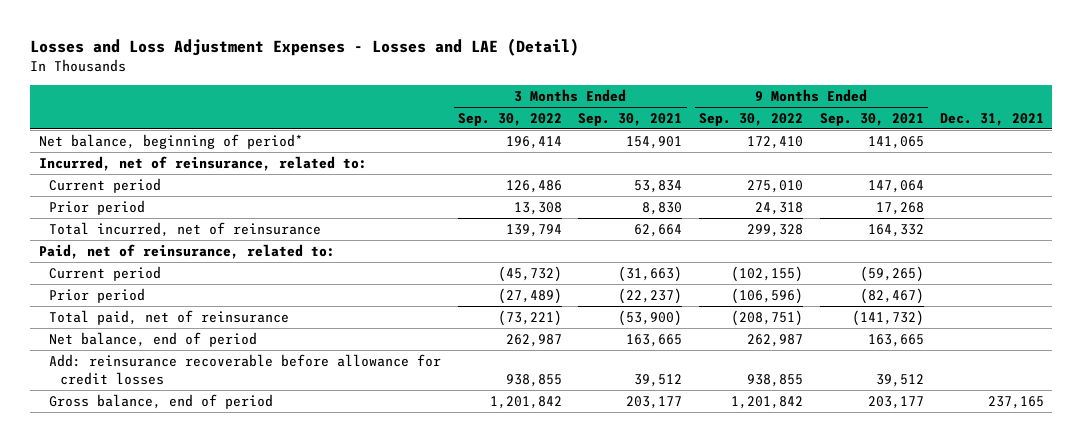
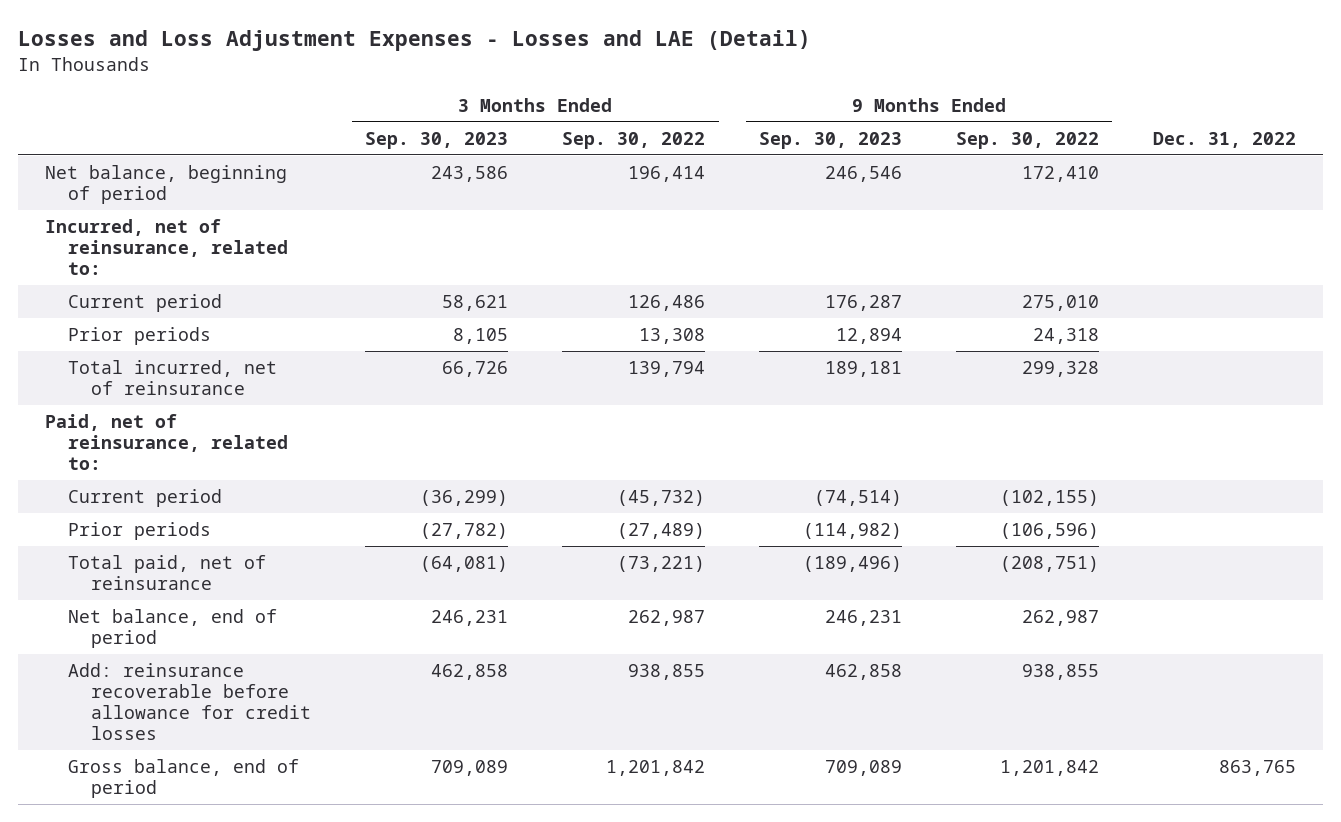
[578,112,683,126] Sep. 30, 2021 -> none
[819,112,924,126] Sep. 30, 2021 -> none
[940,112,1045,126] Dec. 31, 2021 -> none
none -> [365,131,509,149] Sep. 30, 2023
none -> [759,131,903,149] Sep. 30, 2023
none -> [1152,131,1296,148] Dec. 31, 2022
[38,133,303,149] Net balance, beginning of period* -> [44,164,287,205] Net balance, beginning of period
[49,199,146,215] Prior period -> [68,326,212,345] Prior periods
[49,287,146,303] Prior period -> [68,521,212,540] Prior periods

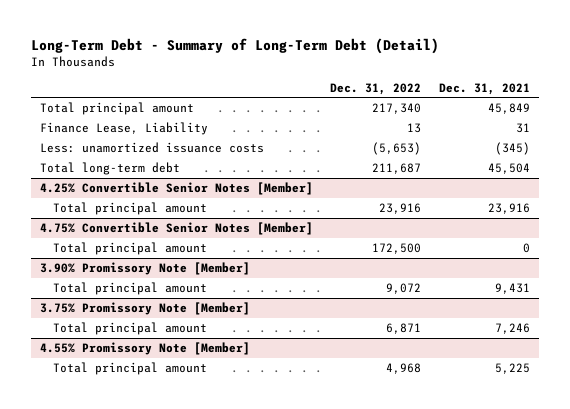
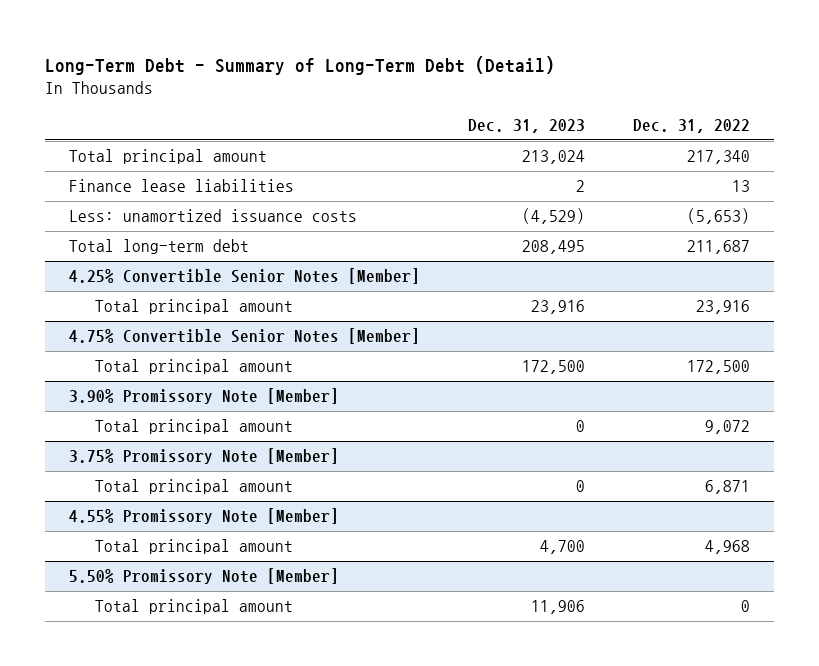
[439,82,531,95] Dec. 31, 2021 -> none
none -> [467,119,585,134] Dec. 31, 2023
[39,122,208,136] Finance Lease, Liability -> [68,179,294,193] Finance lease liabilities
none -> [68,568,339,585] 5.50% Promissory Note [Member]
none -> [94,599,293,615] Total principal amount

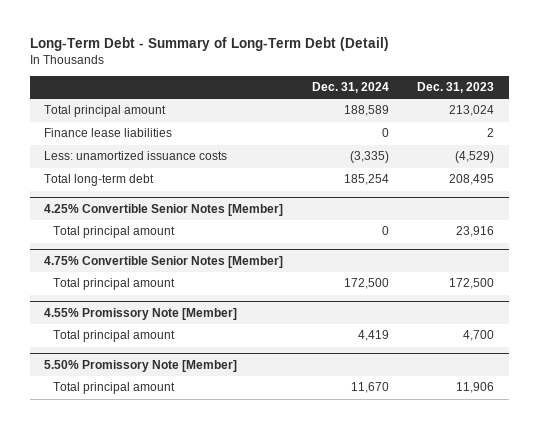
[632,119,750,134] Dec. 31, 2022 -> none
none -> [311,82,389,94] Dec. 31, 2024
[68,388,339,405] 3.90% Promissory Note [Member] -> none
[94,419,293,435] Total principal amount -> none
[68,448,339,465] 3.75% Promissory Note [Member] -> none
[94,479,293,495] Total principal amount -> none

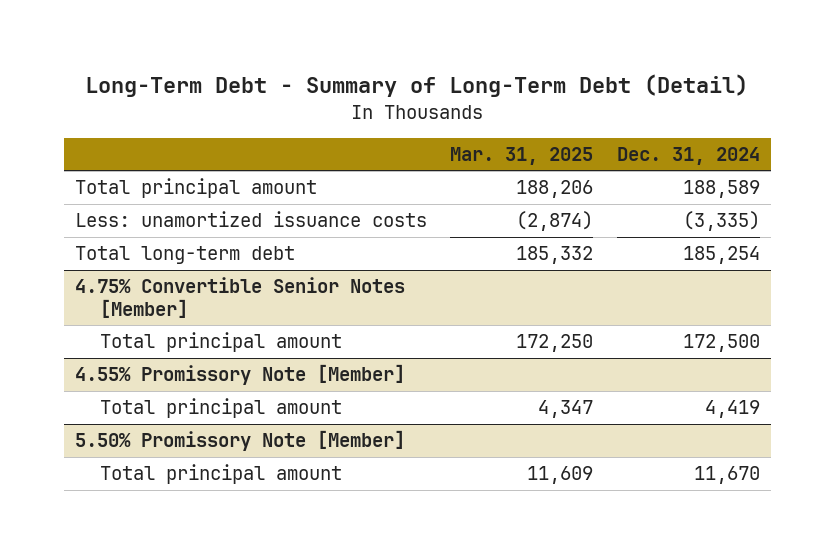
[417,82,495,94] Dec. 31, 2023 -> none
none -> [450,147,594,166] Mar. 31, 2025
[44,128,173,138] Finance lease liabilities -> none
[44,204,284,217] 4.25% Convertible Senior Notes [Member] -> none
[52,226,175,239] Total principal amount -> none

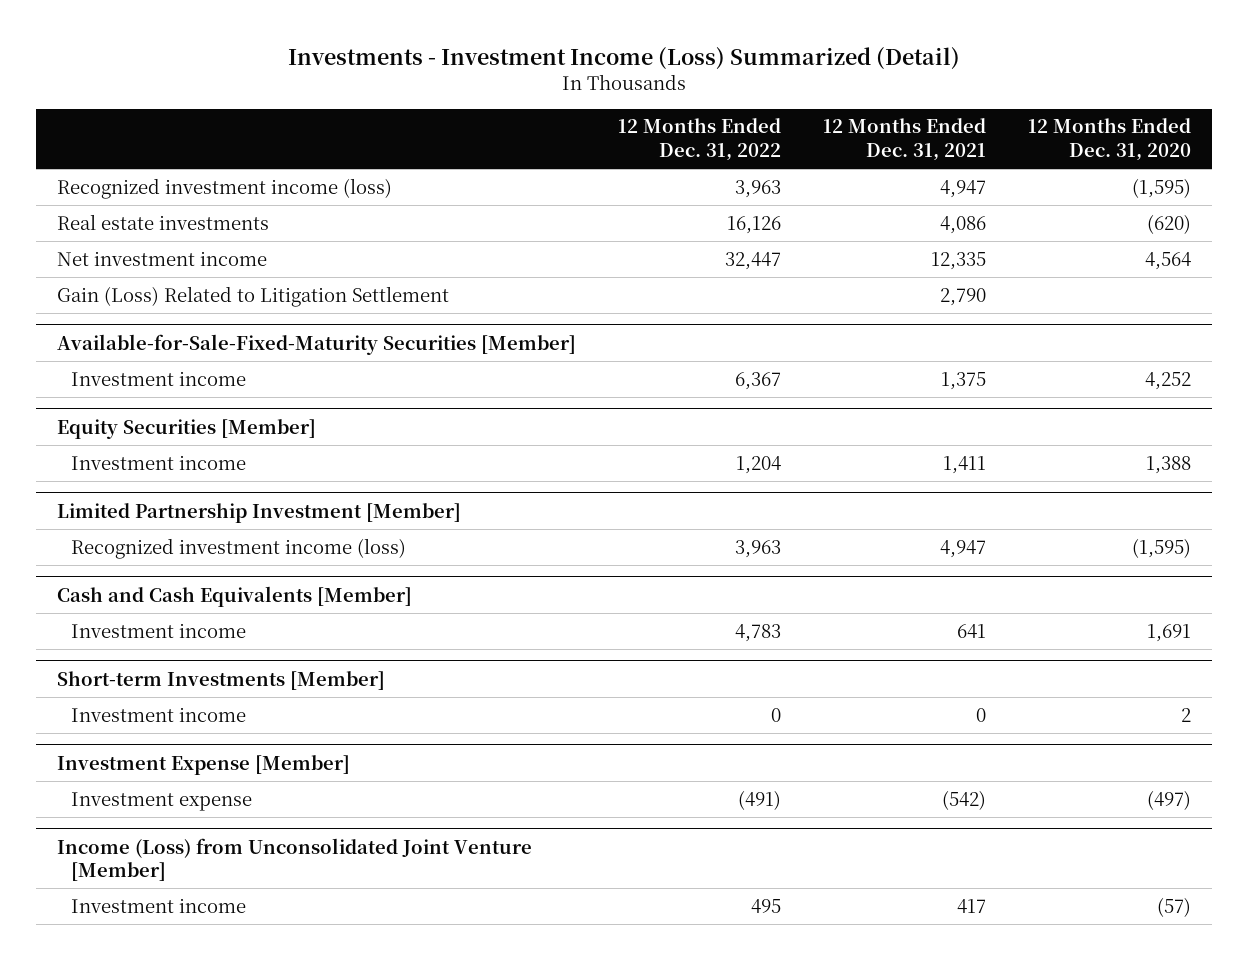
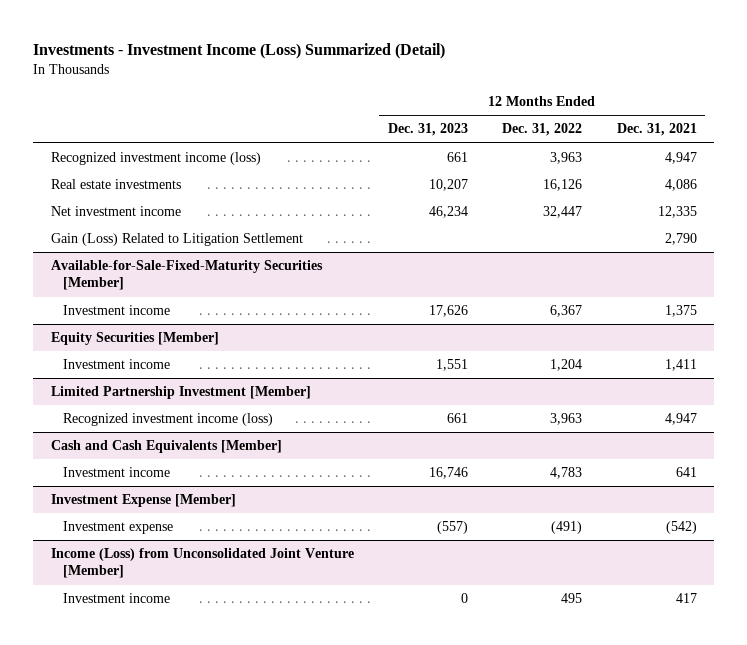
[1028,118,1192,162] 12 Months Ended Dec. 31, 2020 -> none
none -> [387,123,468,137] Dec. 31, 2023
[56,670,385,690] Short-term Investments [Member] -> none
[71,706,247,722] Investment income -> none

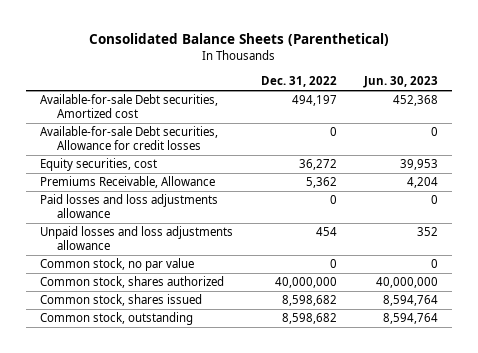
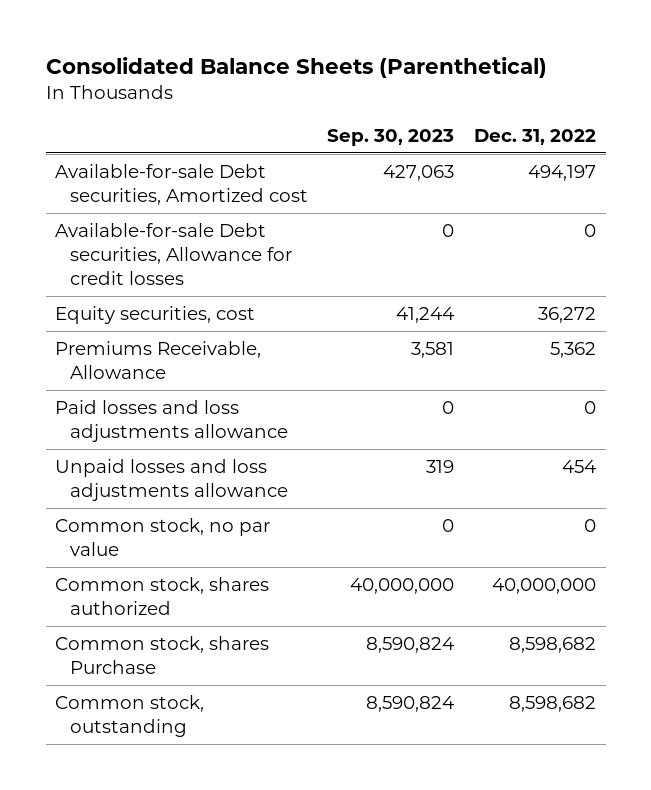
[363,76,439,89] Jun. 30, 2023 -> none
none -> [327,128,455,146] Sep. 30, 2023
[39,294,202,307] Common stock, shares issued -> [55,635,270,674] Common stock, shares Purchase

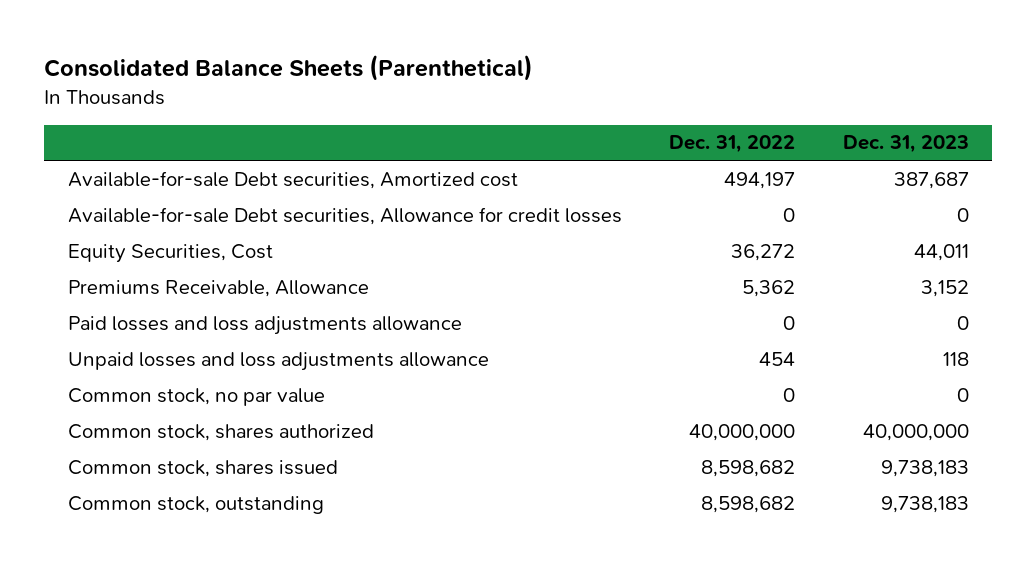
[327,128,455,146] Sep. 30, 2023 -> none
none -> [842,135,969,154] Dec. 31, 2023
[55,305,256,324] Equity securities, cost -> [67,243,273,263] Equity Securities, Cost
[55,635,270,674] Common stock, shares Purchase -> [67,459,338,477] Common stock, shares issued

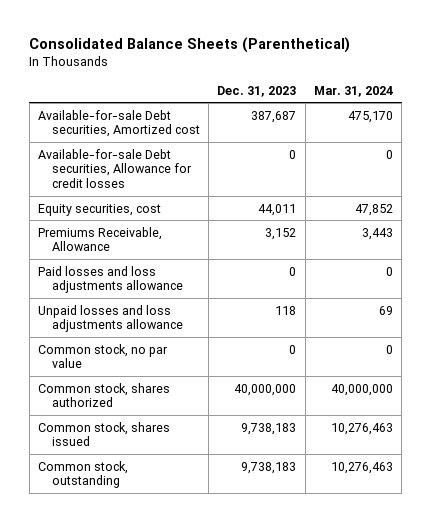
[669,135,796,154] Dec. 31, 2022 -> none
none -> [313,85,393,97] Mar. 31, 2024
[67,243,273,263] Equity Securities, Cost -> [37,203,161,216] Equity securities, cost

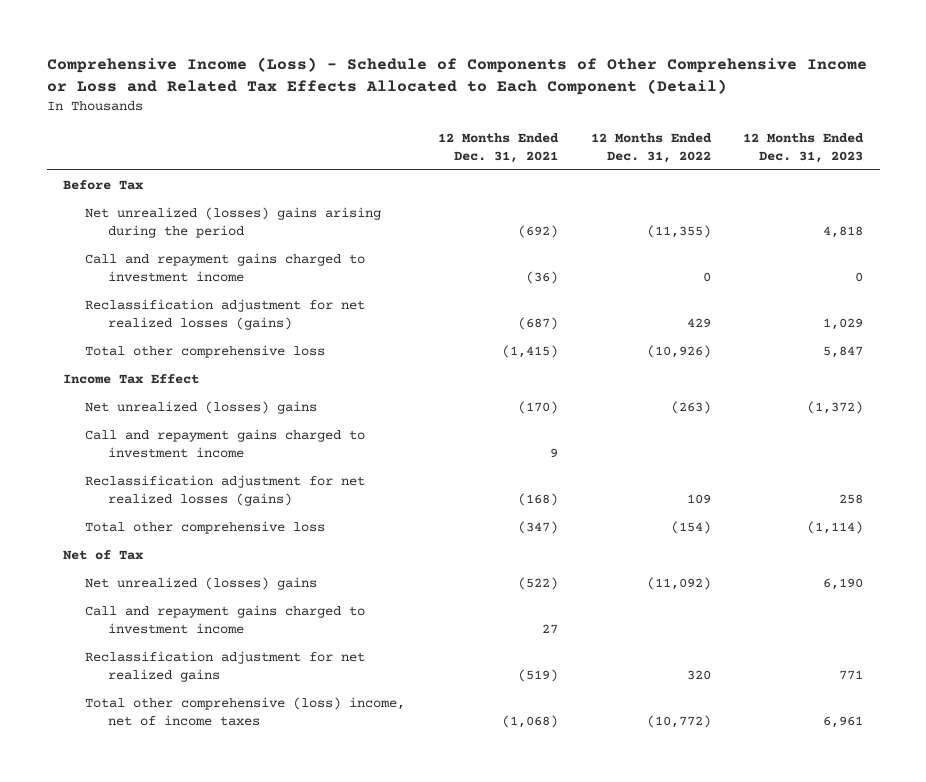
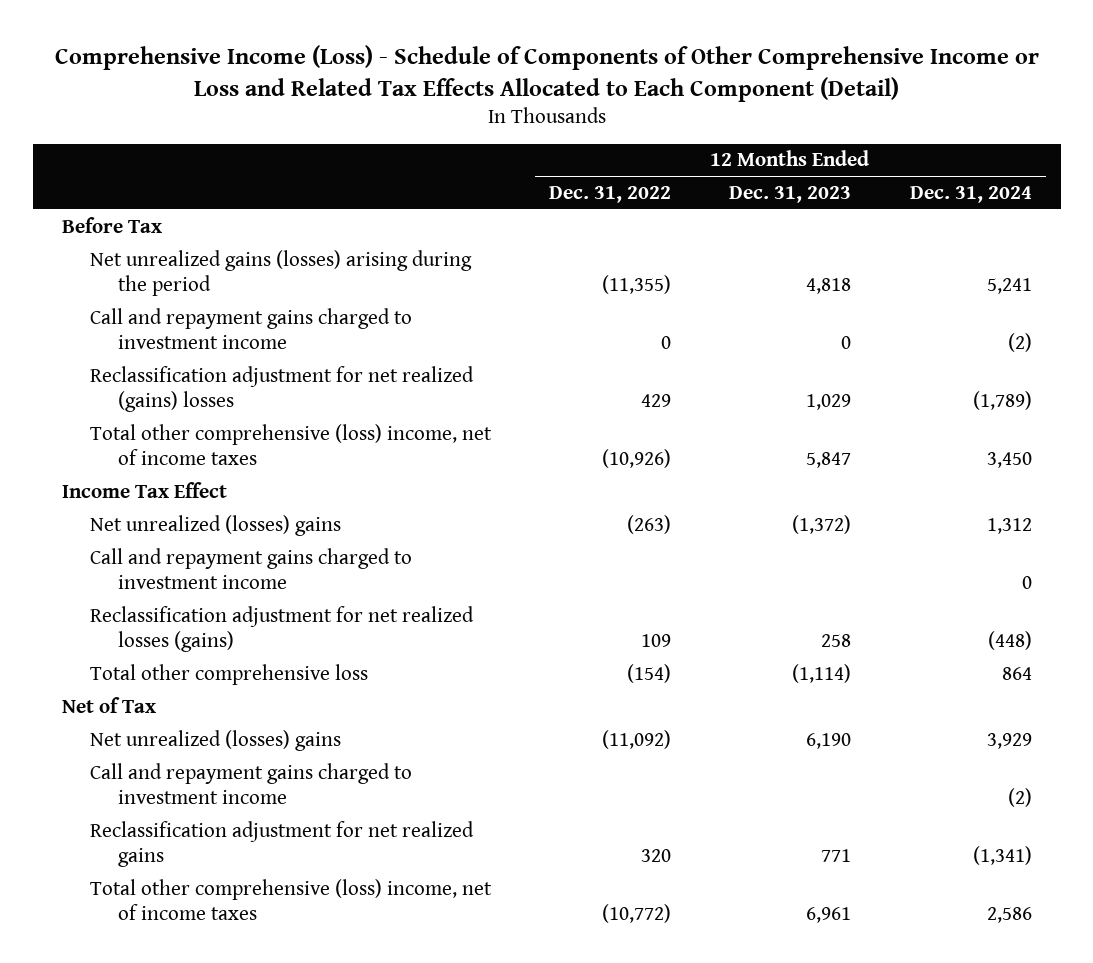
[438,132,560,164] 12 Months Ended Dec. 31, 2021 -> none
none -> [909,185,1032,203] Dec. 31, 2024
[85,206,382,239] Net unrealized (losses) gains arising during the period -> [90,249,473,296] Net unrealized gains (losses) arising during the period
[85,298,366,331] Reclassification adjustment for net realized losses (gains) -> [90,365,475,412] Reclassification adjustment for net realized (gains) losses
[85,344,326,358] Total other comprehensive loss -> [90,423,493,465] Total other comprehensive (loss) income, net of income taxes

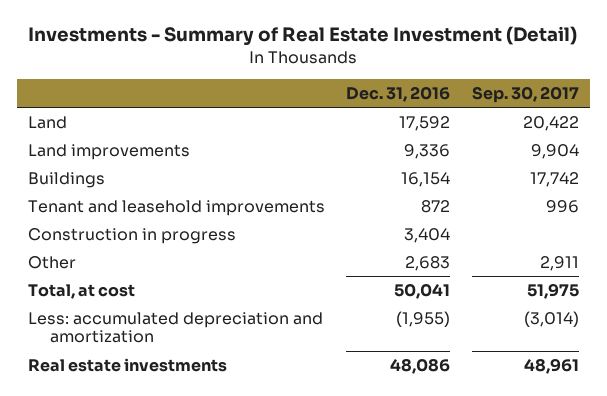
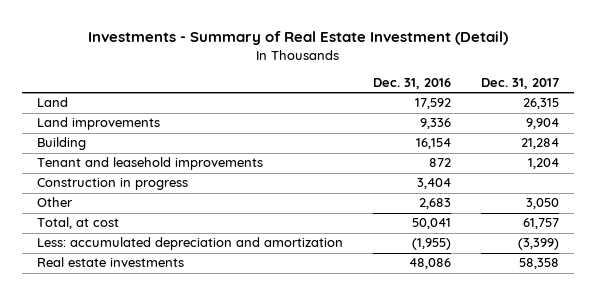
[472,85,580,103] Sep. 30, 2017 -> none
none -> [481,78,560,90] Dec. 31, 2017
[27,171,105,188] Buildings -> [37,137,87,151] Building

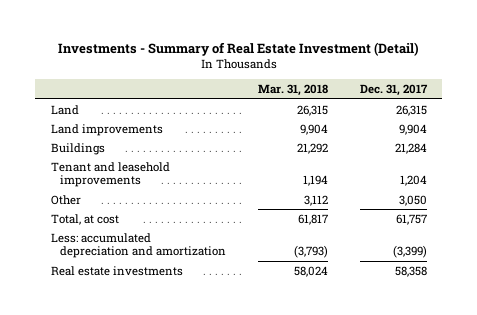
[373,78,452,90] Dec. 31, 2016 -> none
none -> [257,84,328,97] Mar. 31, 2018
[37,137,87,151] Building -> [50,142,105,155] Buildings
[37,178,189,191] Construction in progress -> none

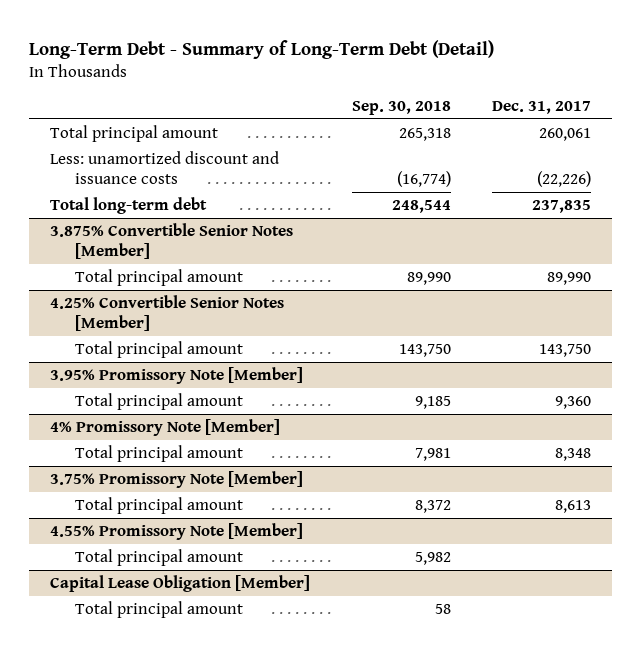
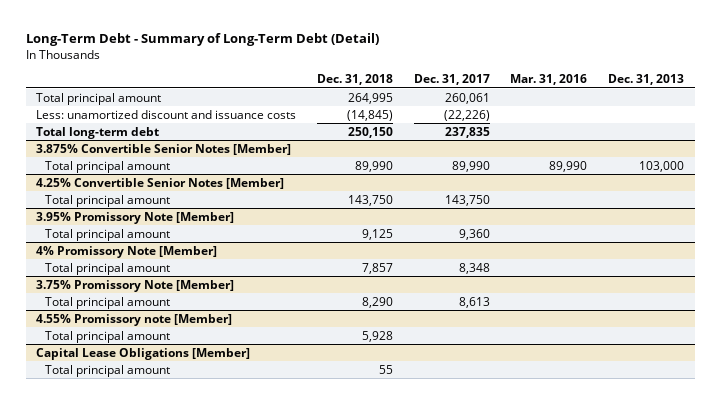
[351,101,451,116] Sep. 30, 2018 -> none
none -> [316,73,393,85] Dec. 31, 2018
none -> [510,73,588,85] Mar. 31, 2016
none -> [608,73,685,85] Dec. 31, 2013
[50,522,304,540] 4.55% Promissory Note [Member] -> [36,313,233,326] 4.55% Promissory note [Member]
[50,574,311,592] Capital Lease Obligation [Member] -> [36,347,251,360] Capital Lease Obligations [Member]

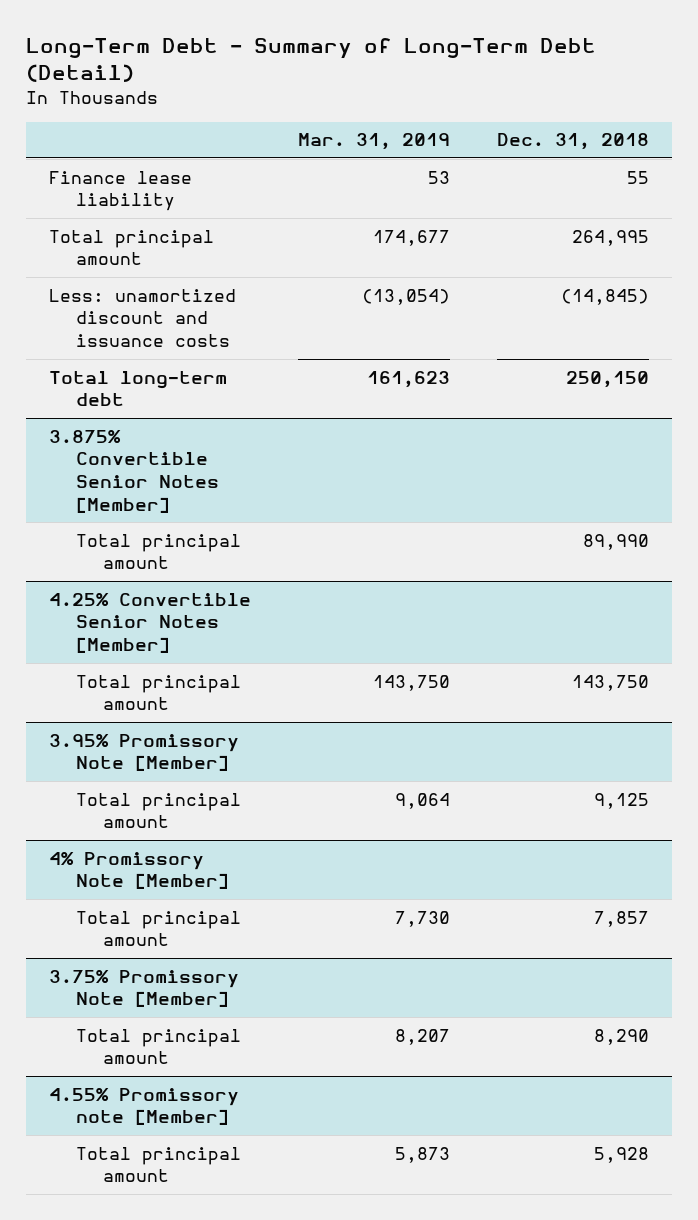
[413,73,490,85] Dec. 31, 2017 -> none
[510,73,588,85] Mar. 31, 2016 -> none
[608,73,685,85] Dec. 31, 2013 -> none
none -> [297,133,450,151] Mar. 31, 2019
none -> [49,170,193,212] Finance lease liability
[36,347,251,360] Capital Lease Obligations [Member] -> none
[45,364,171,377] Total principal amount -> none

